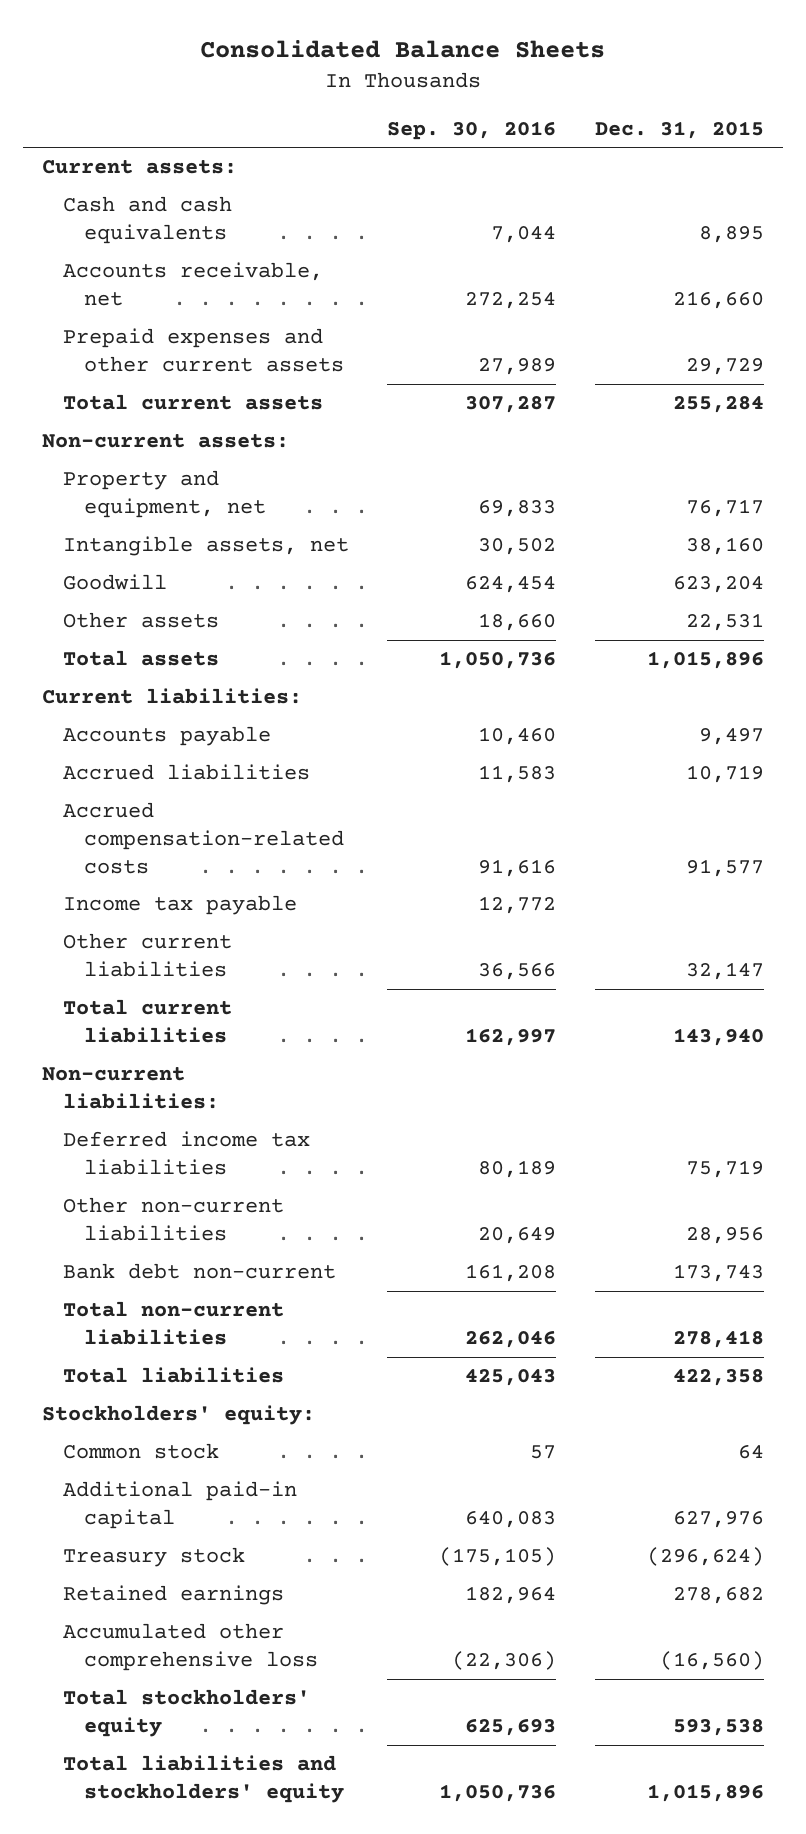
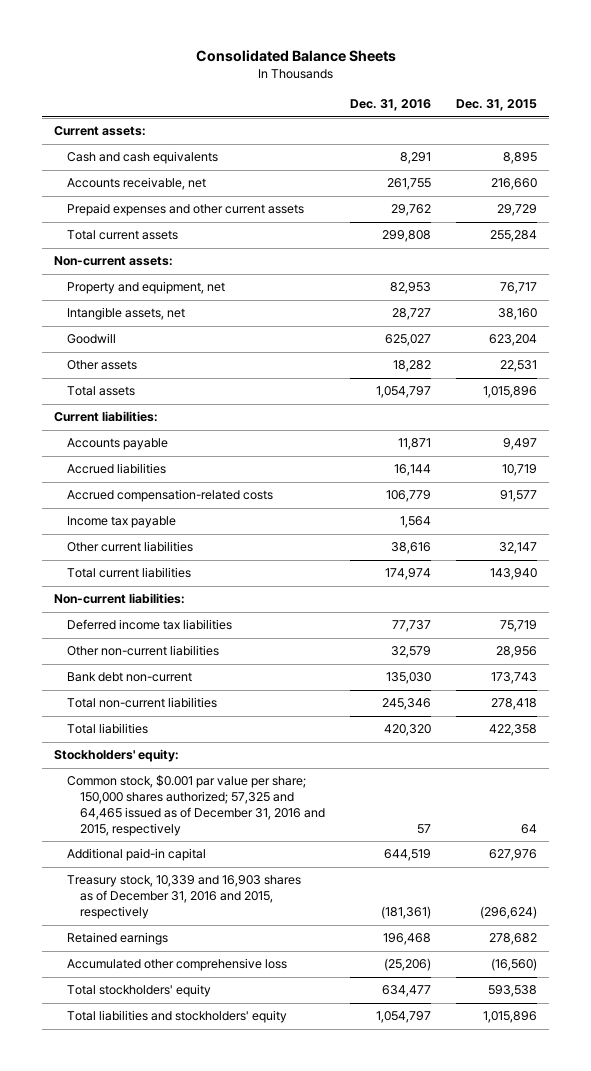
[387,120,557,140] Sep. 30, 2016 -> none
none -> [349,99,431,112] Dec. 31, 2016
[63,1443,220,1460] Common stock -> [67,775,325,837] Common stock, $0.001 par value per share; 150,000 shares authorized; 57,325 and 64,465 issued as of December 31, 2016 and 2015, respectively
[63,1547,246,1568] Treasury stock -> [67,875,302,920] Treasury stock, 10,339 and 16,903 shares as of December 31, 2016 and 2015, respectively

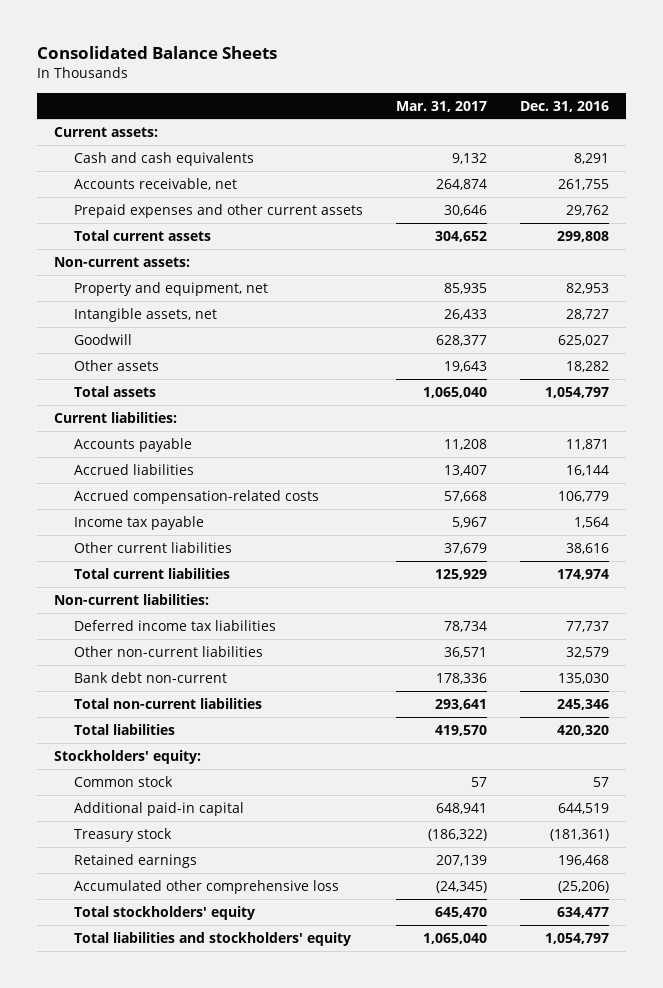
[455,99,537,112] Dec. 31, 2015 -> none
none -> [395,100,487,112] Mar. 31, 2017
[67,775,325,837] Common stock, $0.001 par value per share; 150,000 shares authorized; 57,325 and 64,465 issued as of December 31, 2016 and 2015, respectively -> [73,775,173,787] Common stock
[67,875,302,920] Treasury stock, 10,339 and 16,903 shares as of December 31, 2016 and 2015, respectively -> [73,827,172,842] Treasury stock

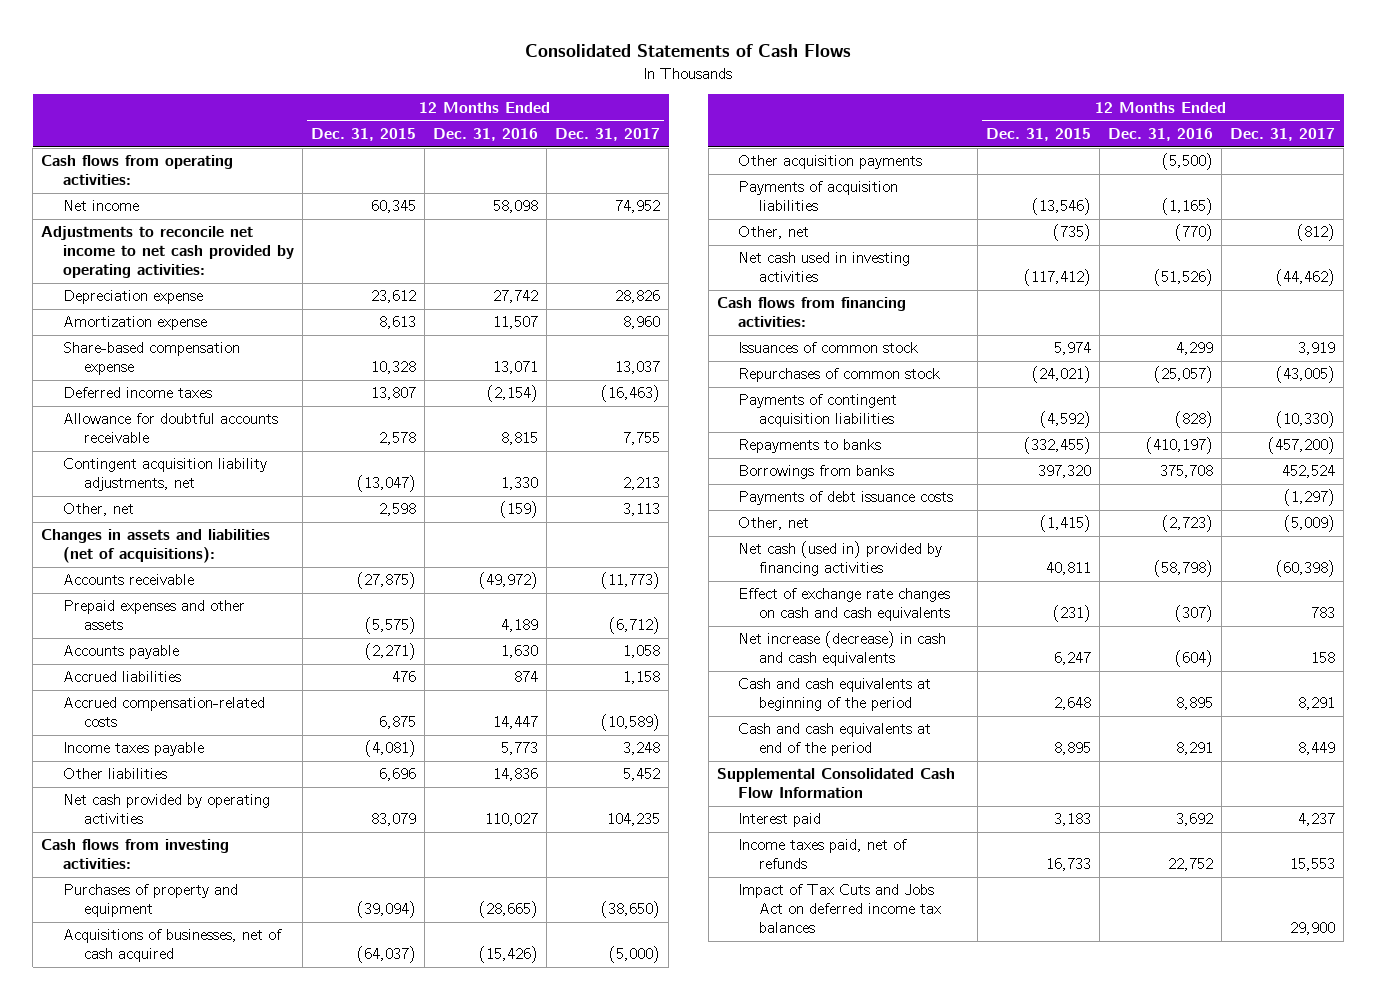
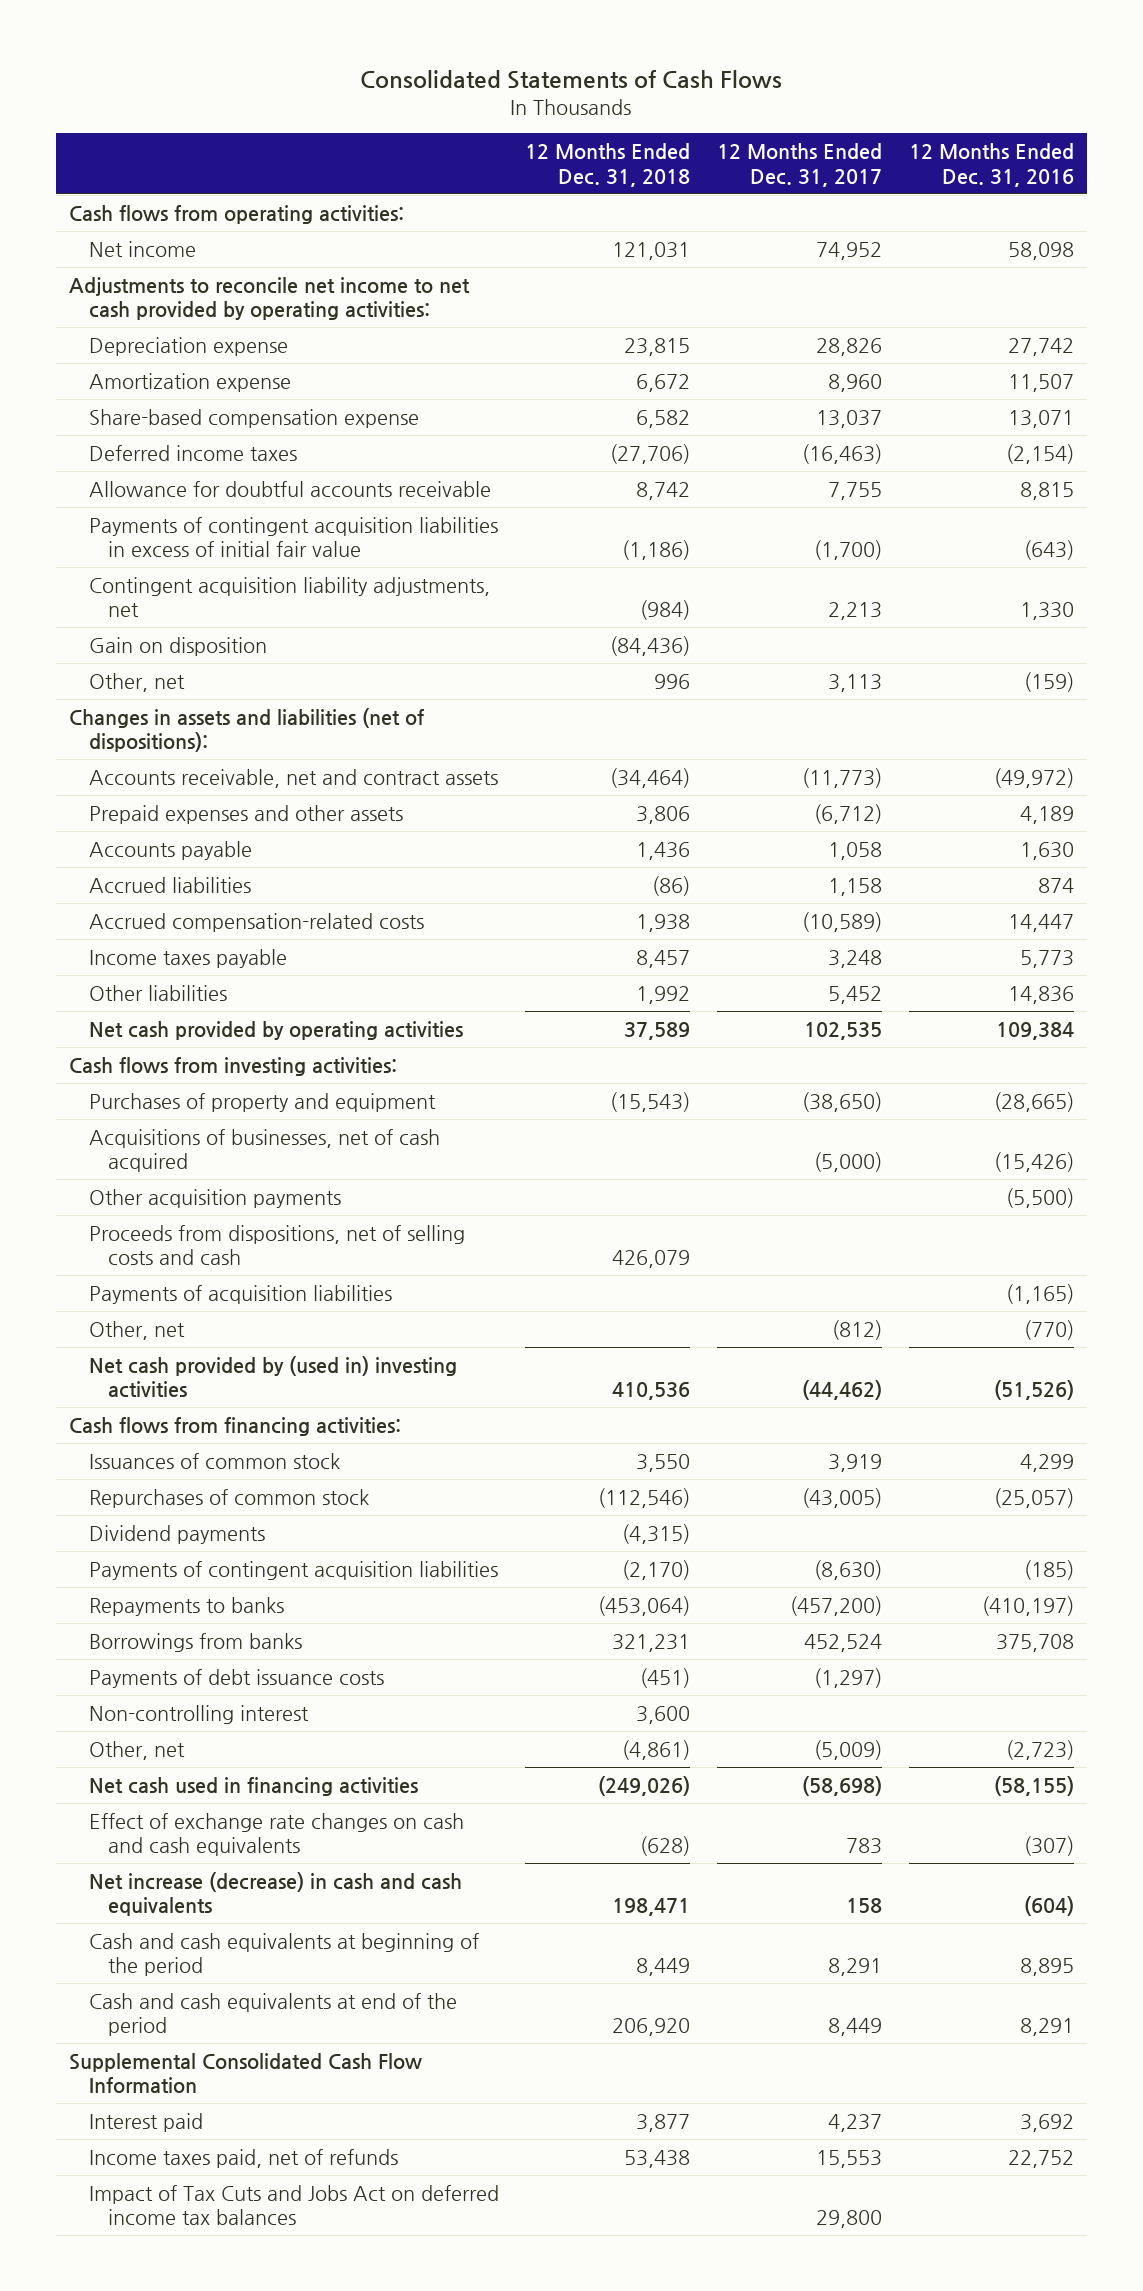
[310,127,416,141] Dec. 31, 2015 -> none
none -> [525,143,691,187] 12 Months Ended Dec. 31, 2018
none -> [88,516,498,558] Payments of contingent acquisition liabilities in excess of initial fair value
none -> [88,636,267,656] Gain on disposition
[41,529,271,564] Changes in assets and liabilities (net of acquisitions): -> [69,707,425,753] Changes in assets and liabilities (net of dispositions):
[62,574,194,586] Accounts receivable -> [88,768,498,788] Accounts receivable, net and contract assets
[484,813,538,827] 110,027 -> [995,1021,1074,1040] 109,384
[607,813,661,827] 104,235 -> [803,1021,882,1040] 102,535
none -> [88,1224,465,1266] Proceeds from dispositions, net of selling costs and cash
[737,252,910,283] Net cash used in investing activities -> [88,1355,457,1399] Net cash provided by (used in) investing activities
none -> [88,1524,265,1544] Dividend payments
[1175,411,1214,429] (828) -> [1023,1559,1074,1580] (185)
[1276,411,1336,429] (10,330) -> [813,1559,882,1580] (8,630)
none -> [88,1704,309,1724] Non-controlling interest
[737,541,942,577] Net cash (used in) provided by financing activities -> [88,1776,418,1796] Net cash used in financing activities
[1154,560,1214,578] (58,798) -> [993,1775,1074,1796] (58,155)
[1276,560,1336,578] (60,398) -> [801,1775,882,1796] (58,698)
[1290,922,1336,936] 29,900 -> [815,2210,882,2229] 29,800

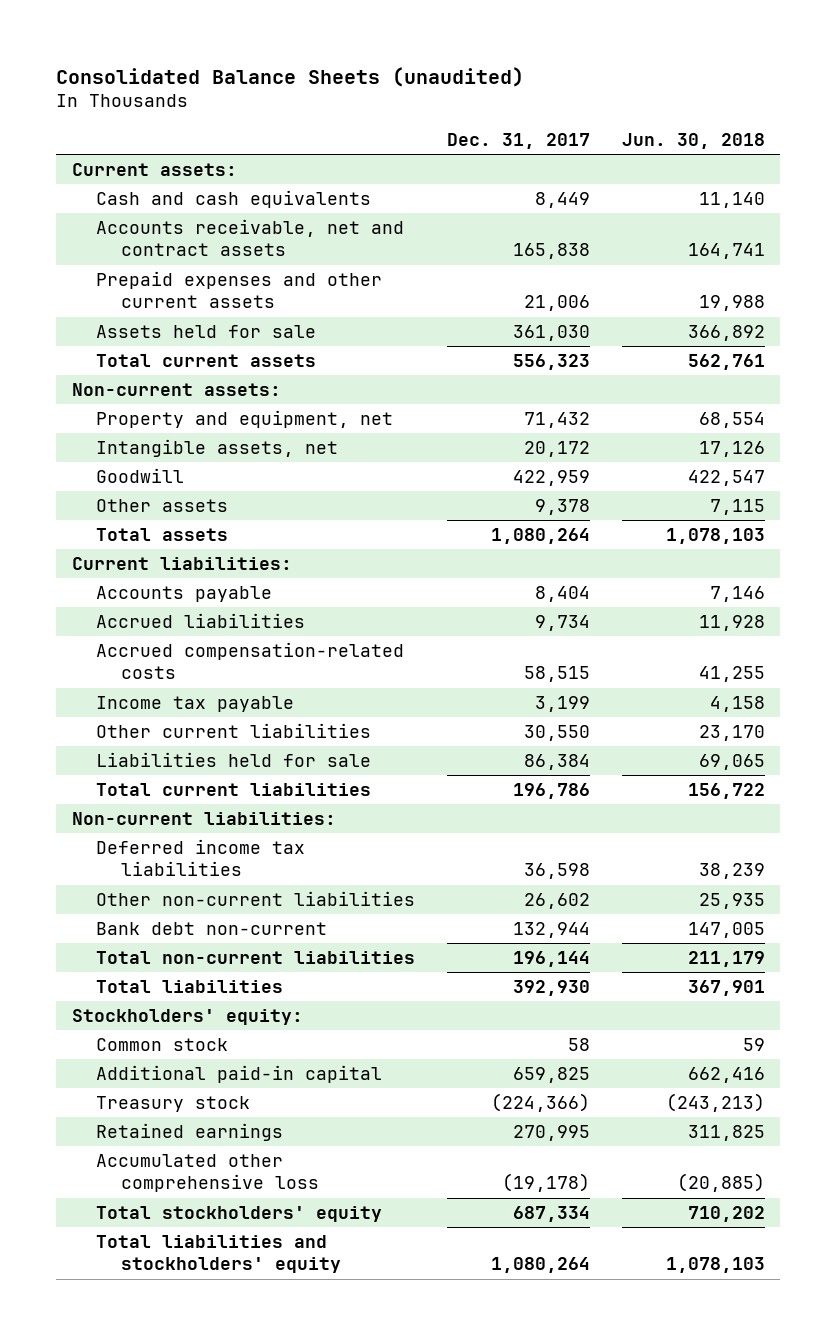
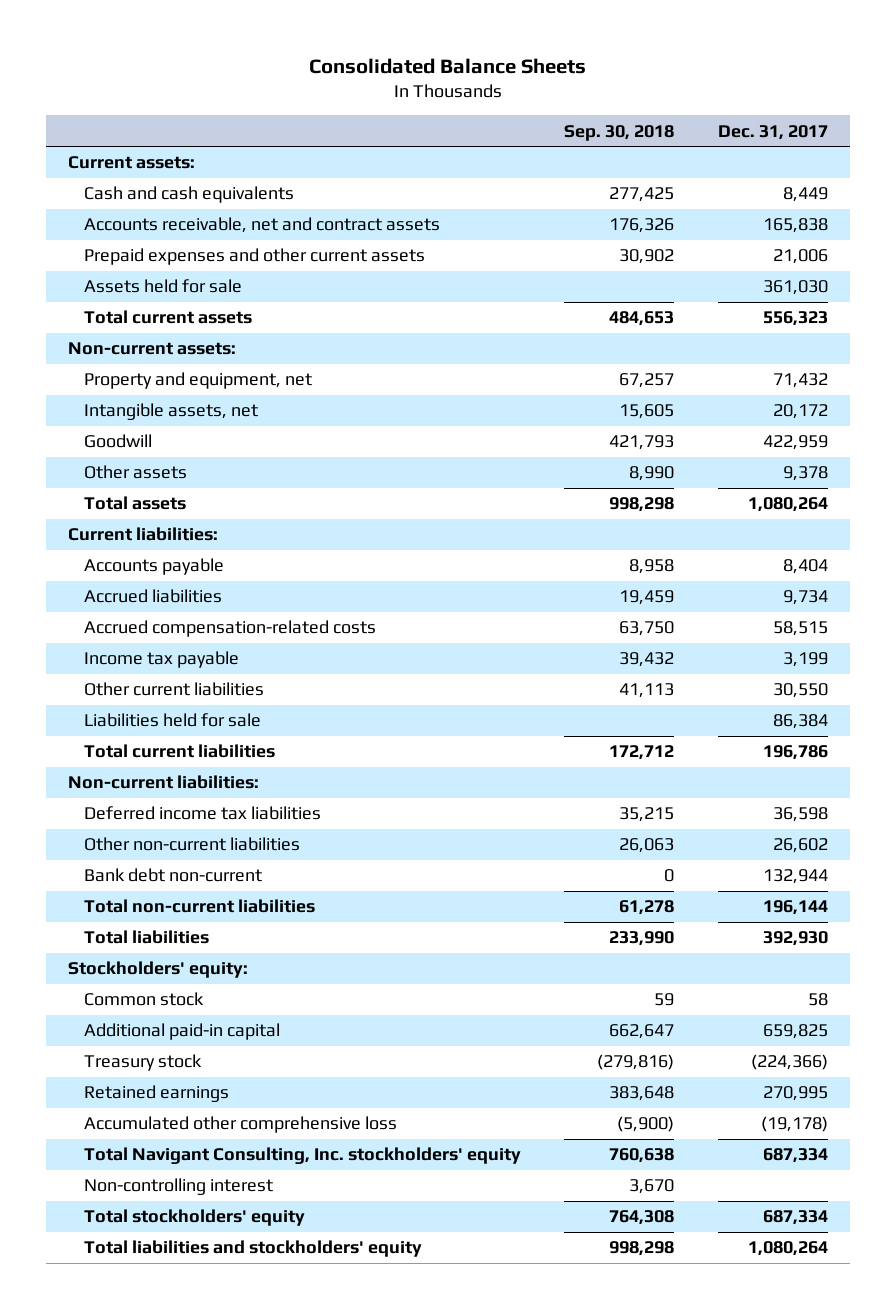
[56,66,525,87] Consolidated Balance Sheets (unaudited) -> [308,58,586,75] Consolidated Balance Sheets
[621,133,765,150] Jun. 30, 2018 -> none
none -> [564,124,675,141] Sep. 30, 2018
none -> [83,1147,521,1165] Total Navigant Consulting, Inc. stockholders' equity
none -> [83,1178,273,1196] Non-controlling interest

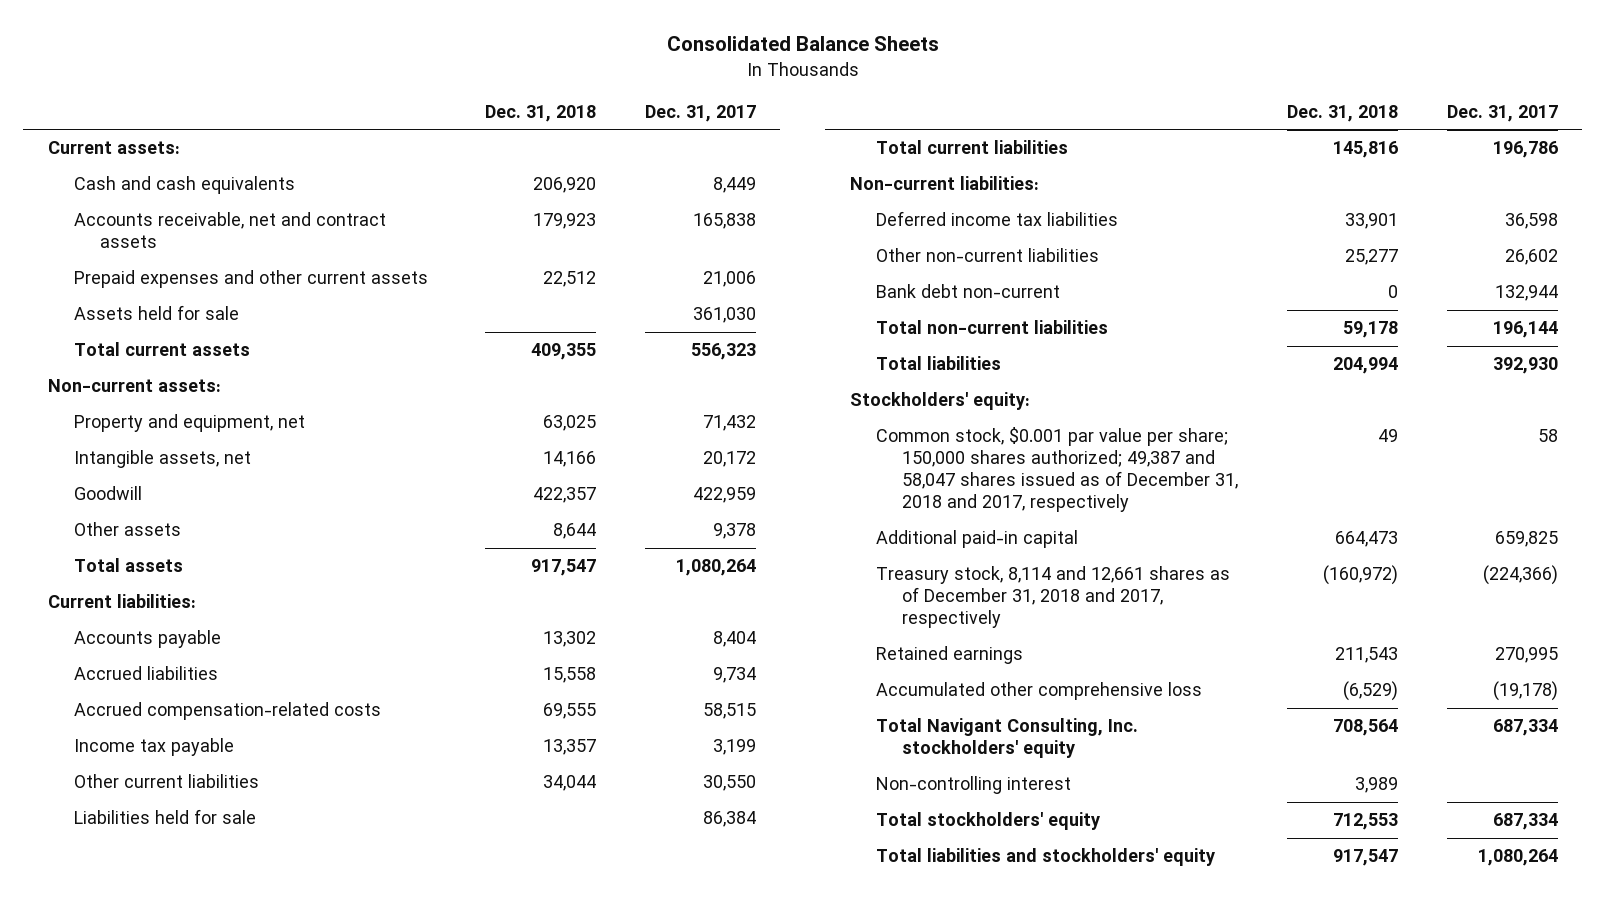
[564,124,675,141] Sep. 30, 2018 -> none
none -> [485,105,597,123] Dec. 31, 2018
[83,992,204,1007] Common stock -> [876,427,1239,513] Common stock, $0.001 par value per share; 150,000 shares authorized; 49,387 and 58,047 shares issued as of December 31, 2018 and 2017, respectively
[83,1054,202,1072] Treasury stock -> [876,566,1231,629] Treasury stock, 8,114 and 12,661 shares as of December 31, 2018 and 2017, respectively

